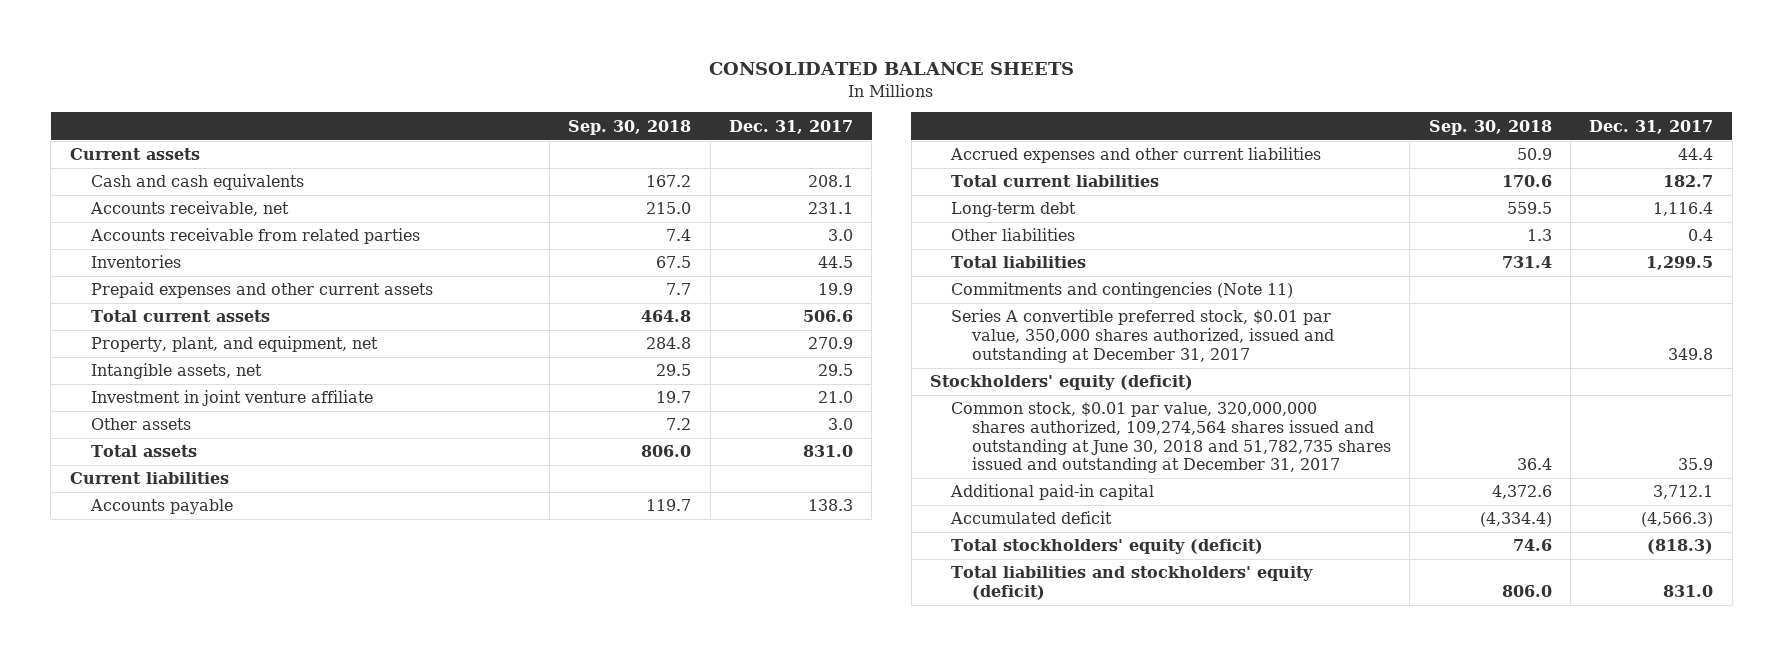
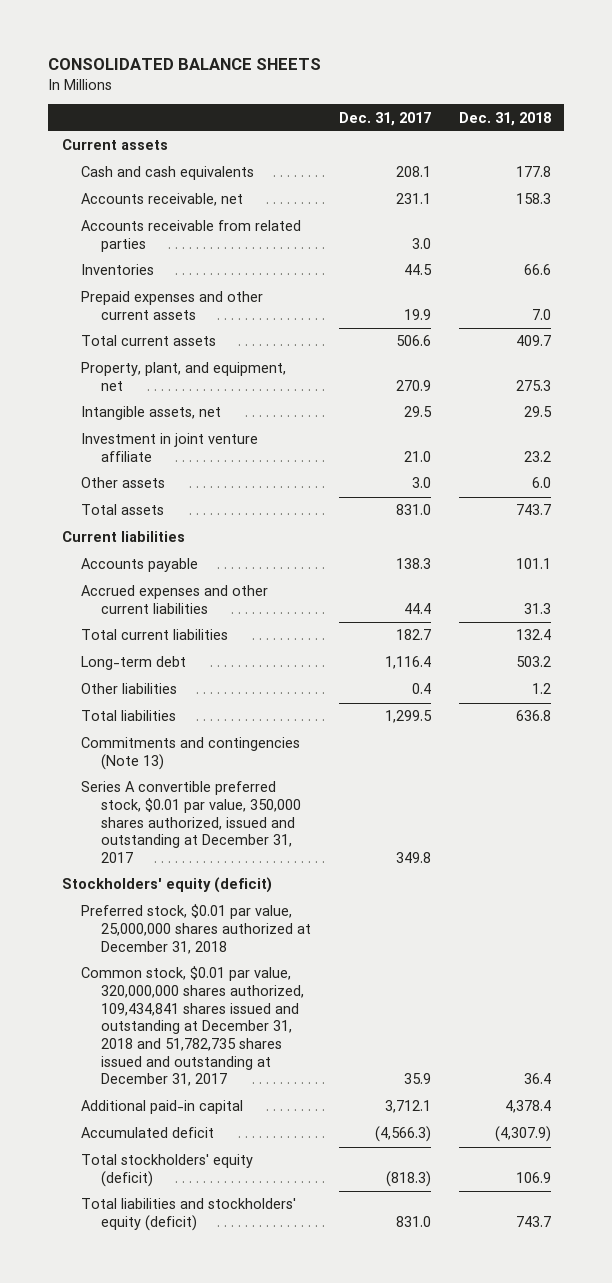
[568,119,692,135] Sep. 30, 2018 -> none
none -> [458,111,551,126] Dec. 31, 2018
[950,282,1293,299] Commitments and contingencies (Note 11) -> [81,737,301,771] Commitments and contingencies (Note 13)
none -> [81,904,311,954] Preferred stock, $0.01 par value, 25,000,000 shares authorized at December 31, 2018
[950,402,1391,474] Common stock, $0.01 par value, 320,000,000 shares authorized, 109,274,564 shares issued and outstanding at June 30, 2018 and 51,782,735 shares issued and outstanding at December 31, 2017 -> [81,966,304,1087] Common stock, $0.01 par value, 320,000,000 shares authorized, 109,434,841 shares issued and outstanding at December 31, 2018 and 51,782,735 shares issued and outstanding at December 31, 2017

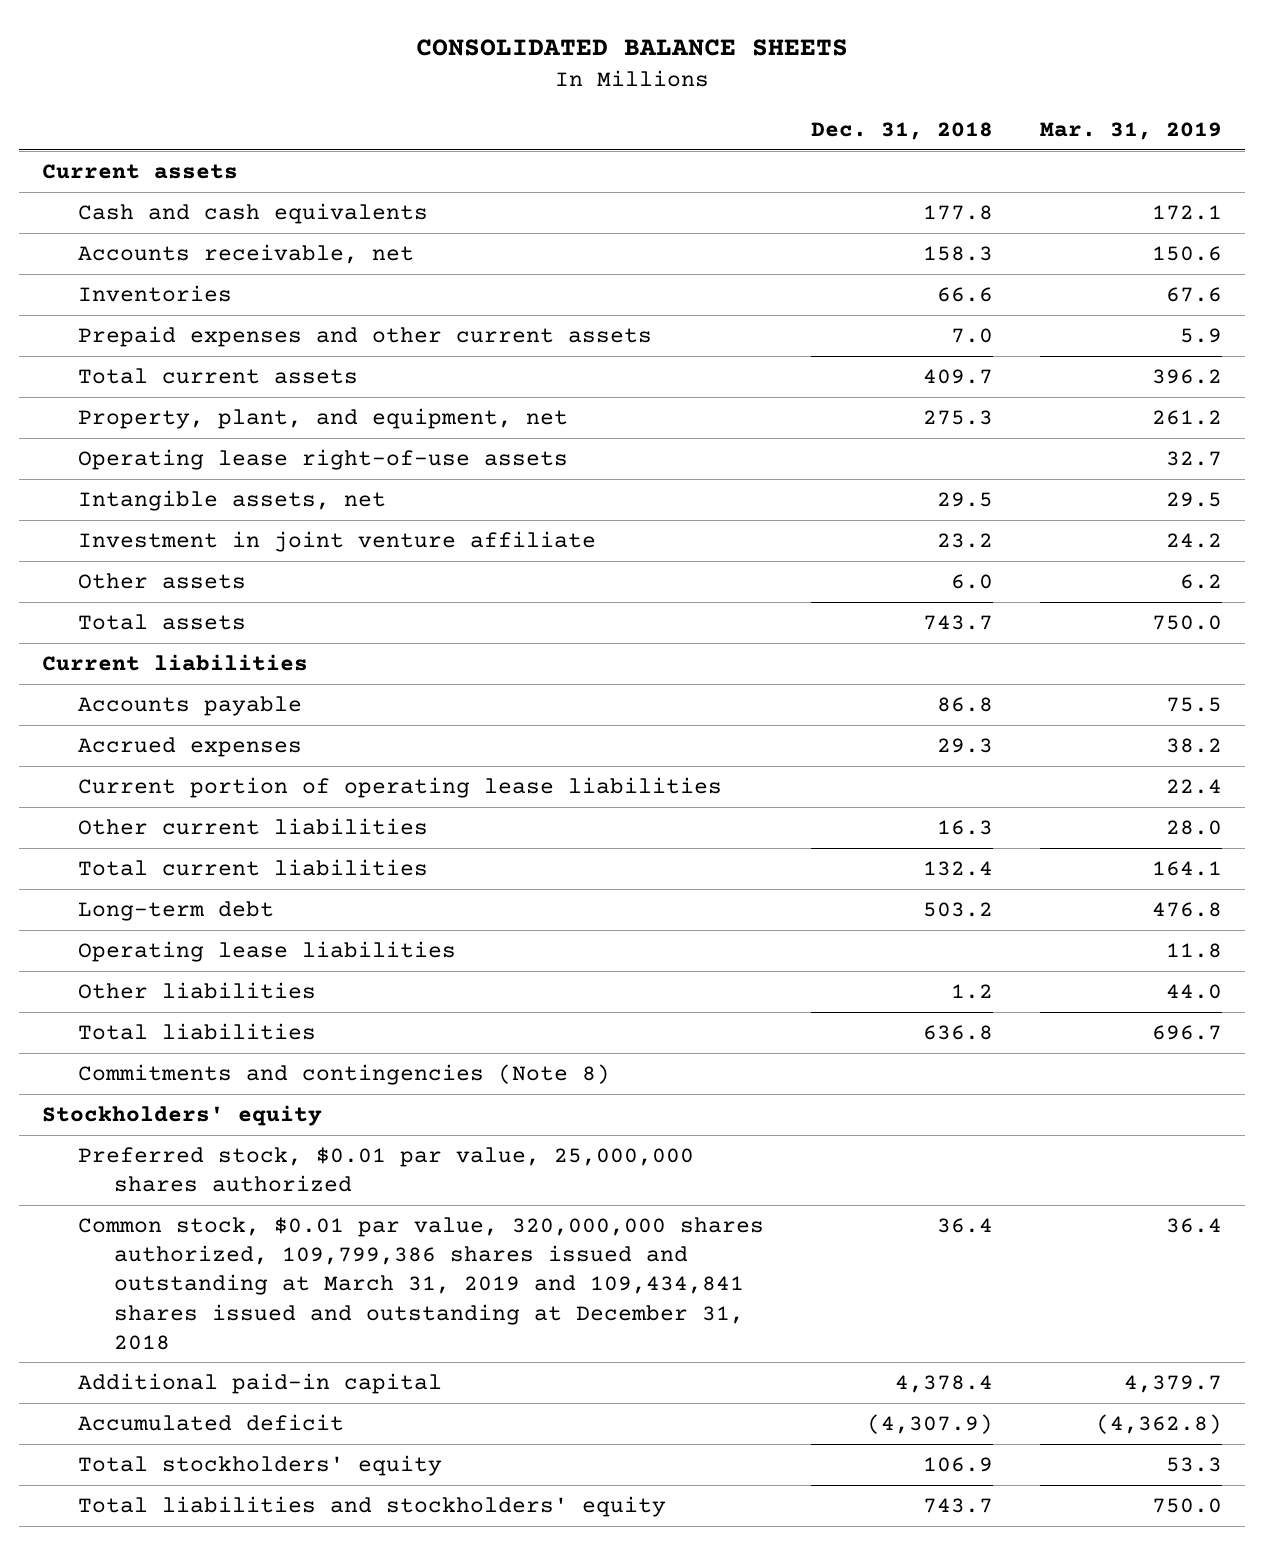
[338,111,431,126] Dec. 31, 2017 -> none
none -> [1039,122,1222,141] Mar. 31, 2019
[81,220,302,253] Accounts receivable from related parties -> none
none -> [78,449,569,471] Operating lease right-of-use assets
[515,558,551,570] 101.1 -> [937,697,994,713] 86.8
[81,585,269,615] Accrued expenses and other current liabilities -> [78,737,303,758] Accrued expenses
[523,603,551,615] 31.3 -> [937,738,994,754] 29.3
none -> [78,777,723,799] Current portion of operating lease liabilities
none -> [78,818,429,836] Other current liabilities
none -> [78,941,457,963] Operating lease liabilities
[81,781,301,864] Series A convertible preferred stock, $0.01 par value, 350,000 shares authorized, issued and outstanding at December 31, 2017 -> none
[81,737,301,771] Commitments and contingencies (Note 13) -> [78,1064,611,1086] Commitments and contingencies (Note 8)
[61,877,272,894] Stockholders' equity (deficit) -> [42,1105,323,1127] Stockholders' equity
[81,904,311,954] Preferred stock, $0.01 par value, 25,000,000 shares authorized at December 31, 2018 -> [78,1147,695,1193] Preferred stock, $0.01 par value, 25,000,000 shares authorized
[81,966,304,1087] Common stock, $0.01 par value, 320,000,000 shares authorized, 109,434,841 shares issued and outstanding at December 31, 2018 and 51,782,735 shares issued and outstanding at December 31, 2017 -> [78,1217,765,1350] Common stock, $0.01 par value, 320,000,000 shares authorized, 109,799,386 shares issued and outstanding at March 31, 2019 and 109,434,841 shares issued and outstanding at December 31, 2018
[81,1154,254,1188] Total stockholders' equity (deficit) -> [78,1455,443,1477] Total stockholders' equity
[81,1198,297,1232] Total liabilities and stockholders' equity (deficit) -> [78,1496,667,1518] Total liabilities and stockholders' equity

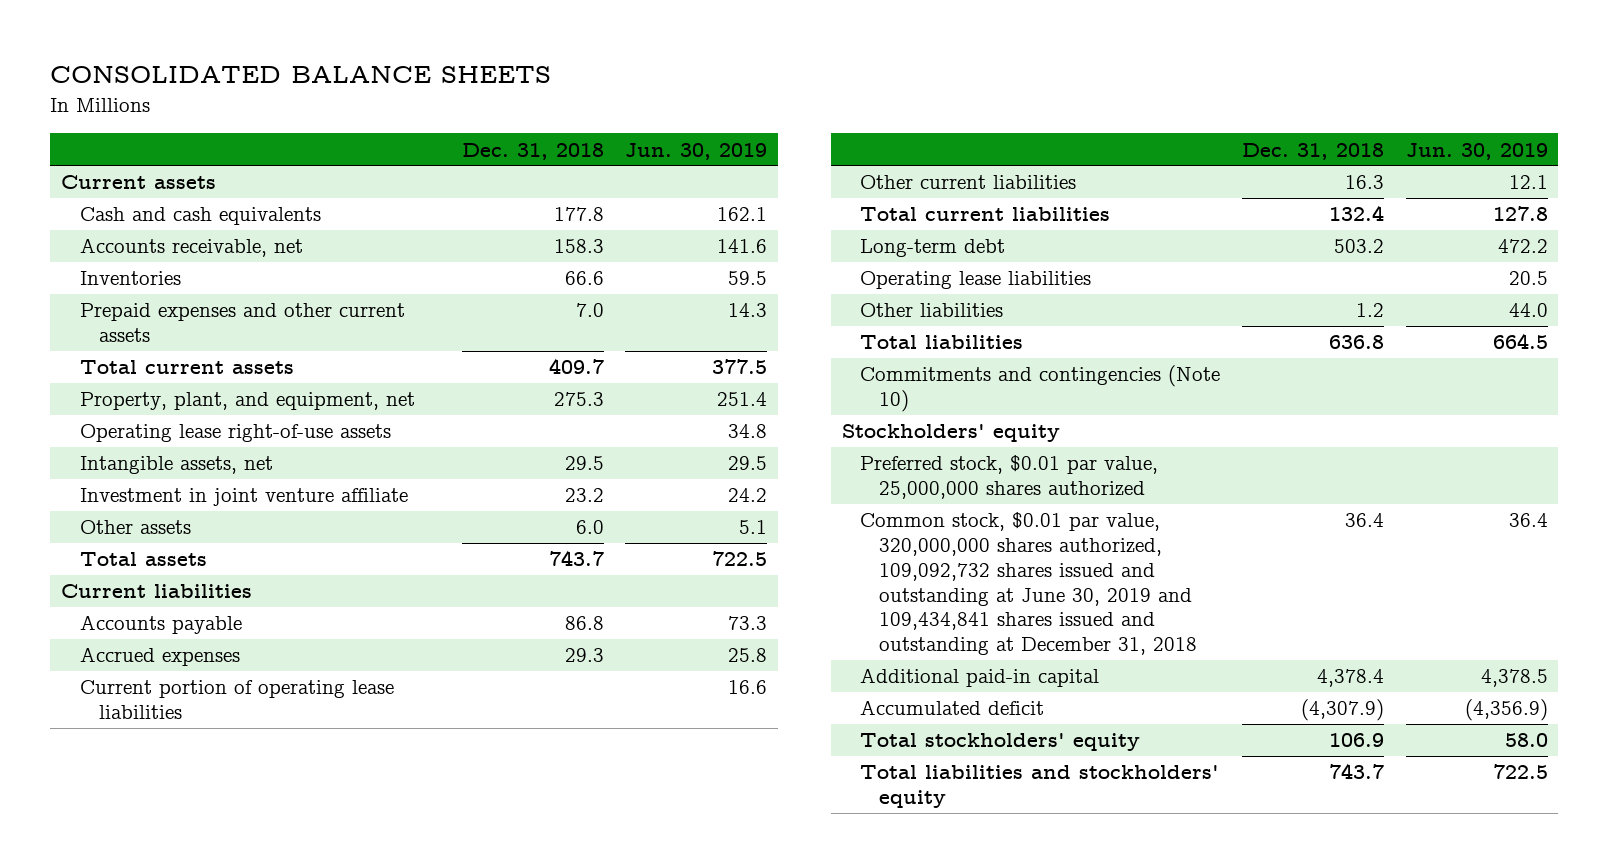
[1039,122,1222,141] Mar. 31, 2019 -> none
none -> [625,142,768,160] Jun. 30, 2019
[78,1064,611,1086] Commitments and contingencies (Note 8) -> [860,365,1221,413] Commitments and contingencies (Note 10)
[78,1217,765,1350] Common stock, $0.01 par value, 320,000,000 shares authorized, 109,799,386 shares issued and outstanding at March 31, 2019 and 109,434,841 shares issued and outstanding at December 31, 2018 -> [860,512,1198,656] Common stock, $0.01 par value, 320,000,000 shares authorized, 109,092,732 shares issued and outstanding at June 30, 2019 and 109,434,841 shares issued and outstanding at December 31, 2018

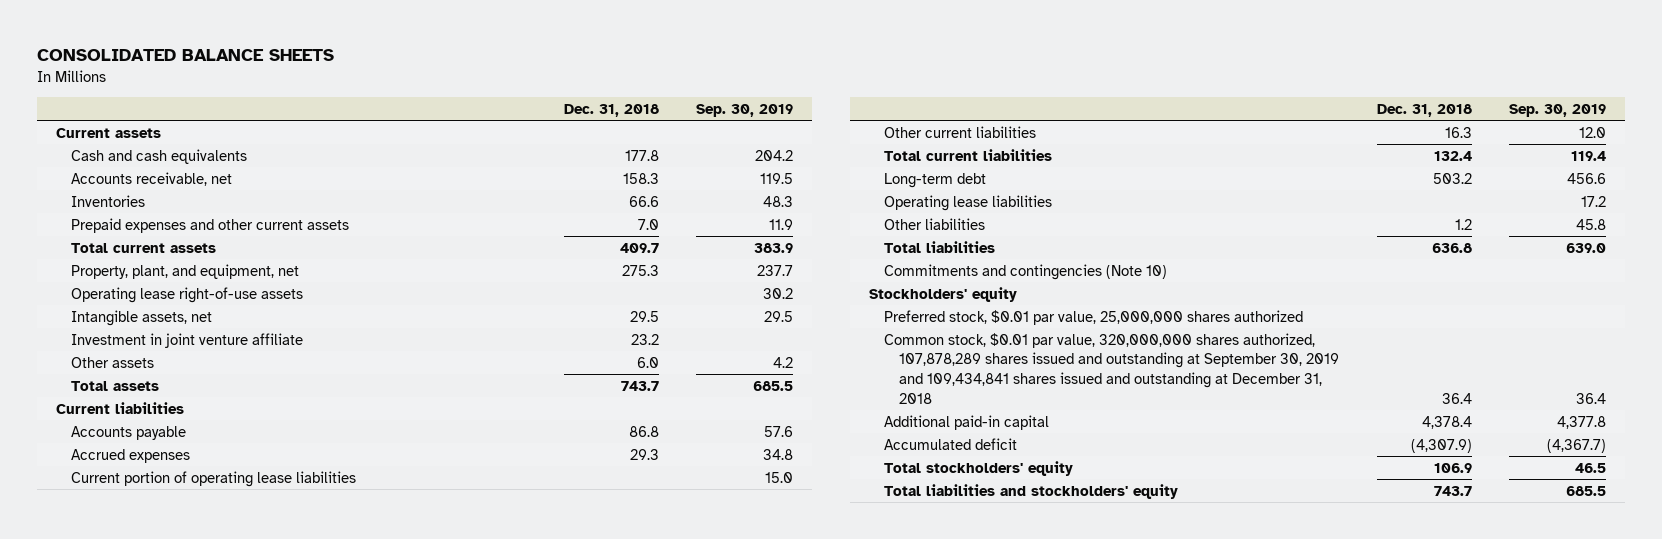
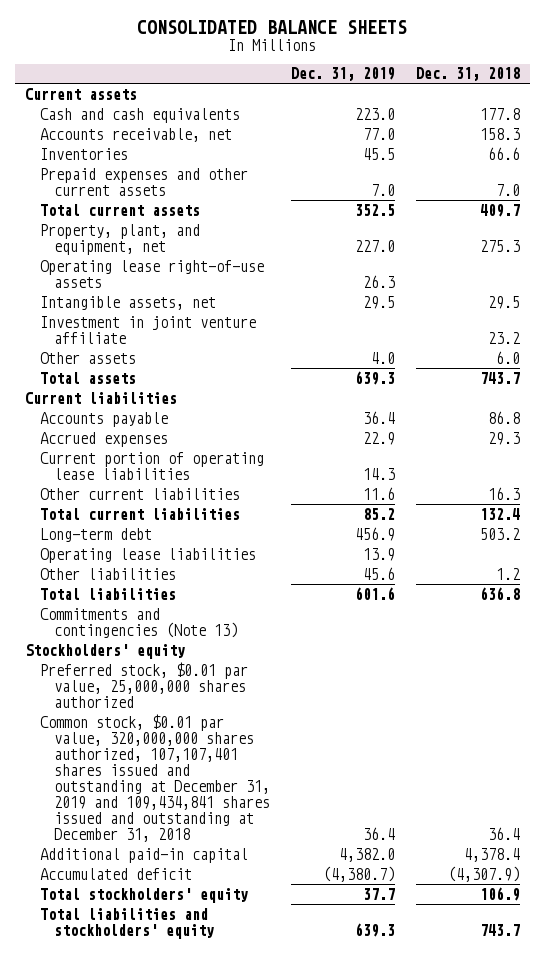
[696,103,794,117] Sep. 30, 2019 -> none
none -> [291,67,396,82] Dec. 31, 2019
[884,263,1168,280] Commitments and contingencies (Note 10) -> [39,607,239,638] Commitments and contingencies (Note 13)
[884,332,1340,404] Common stock, $0.01 par value, 320,000,000 shares authorized, 107,878,289 shares issued and outstanding at September 30, 2019 and 109,434,841 shares issued and outstanding at December 31, 2018 -> [39,713,271,843] Common stock, $0.01 par value, 320,000,000 shares authorized, 107,107,401 shares issued and outstanding at December 31, 2019 and 109,434,841 shares issued and outstanding at December 31, 2018

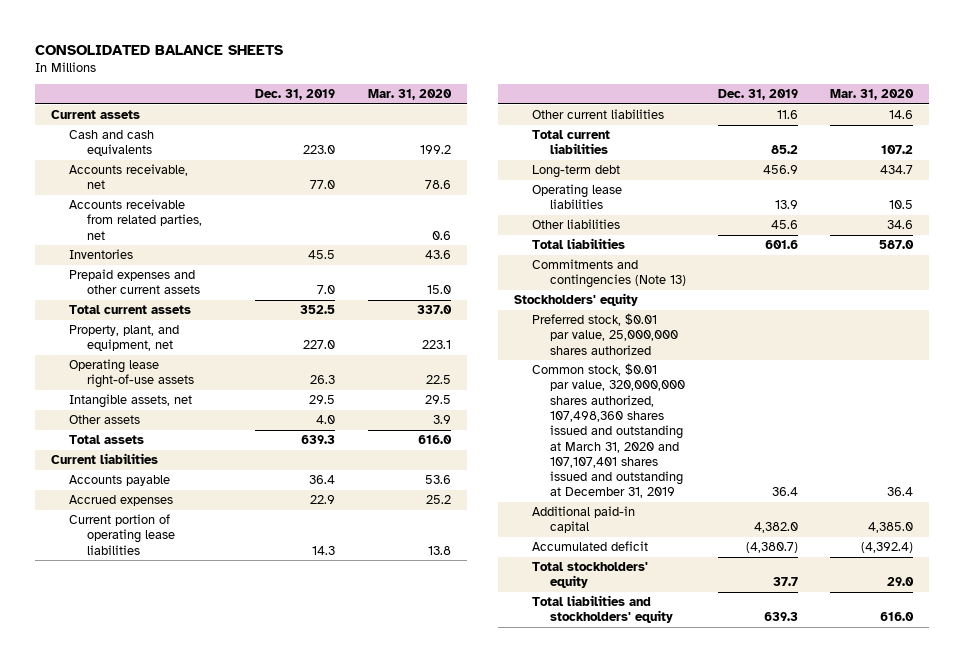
[415,67,520,82] Dec. 31, 2018 -> none
none -> [367,89,452,101] Mar. 31, 2020
none -> [69,199,203,240] Accounts receivable from related parties, net
[39,315,256,344] Investment in joint venture affiliate -> none
[39,713,271,843] Common stock, $0.01 par value, 320,000,000 shares authorized, 107,107,401 shares issued and outstanding at December 31, 2019 and 109,434,841 shares issued and outstanding at December 31, 2018 -> [532,363,685,499] Common stock, $0.01 par value, 320,000,000 shares authorized, 107,498,360 shares issued and outstanding at March 31, 2020 and 107,107,401 shares issued and outstanding at December 31, 2019

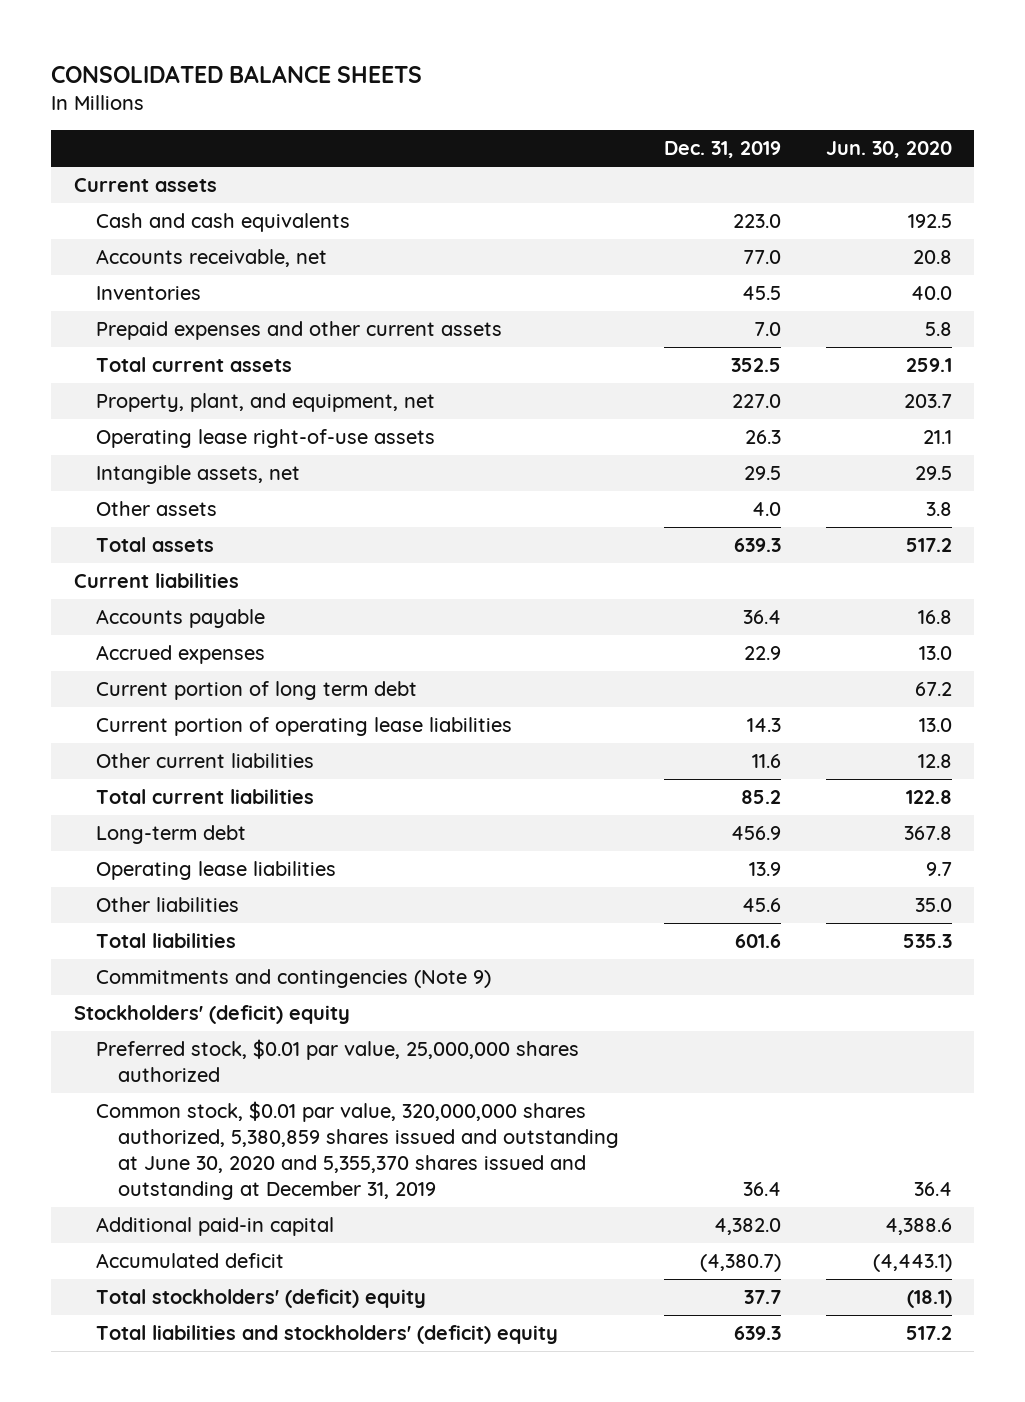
[367,89,452,101] Mar. 31, 2020 -> none
none -> [825,141,952,159] Jun. 30, 2020
[69,199,203,240] Accounts receivable from related parties, net -> none
none -> [95,681,417,701] Current portion of long term debt
[532,259,686,289] Commitments and contingencies (Note 13) -> [95,969,491,989] Commitments and contingencies (Note 9)
[514,293,639,307] Stockholders' equity -> [73,1005,350,1025] Stockholders' (deficit) equity
[532,363,685,499] Common stock, $0.01 par value, 320,000,000 shares authorized, 107,498,360 shares issued and outstanding at March 31, 2020 and 107,107,401 shares issued and outstanding at December 31, 2019 -> [95,1101,619,1201] Common stock, $0.01 par value, 320,000,000 shares authorized, 5,380,859 shares issued and outstanding at June 30, 2020 and 5,355,370 shares issued and outstanding at December 31, 2019
[532,562,649,589] Total stockholders' equity -> [95,1289,426,1309] Total stockholders' (deficit) equity
[532,595,673,624] Total liabilities and stockholders' equity -> [95,1325,558,1345] Total liabilities and stockholders' (deficit) equity

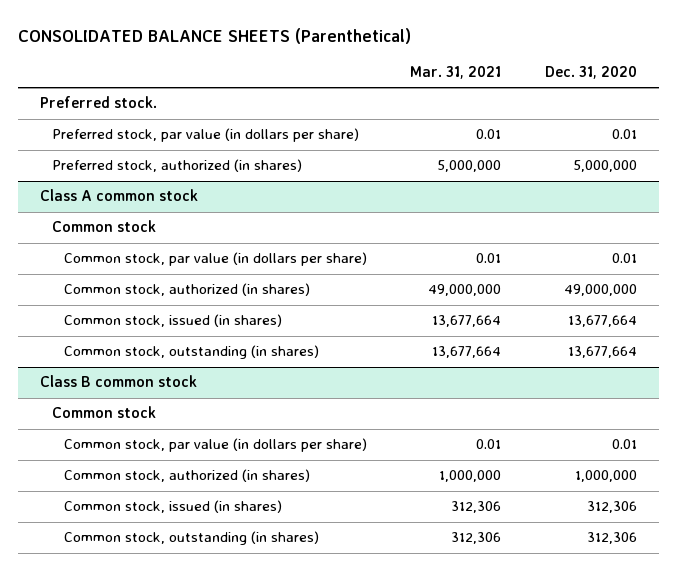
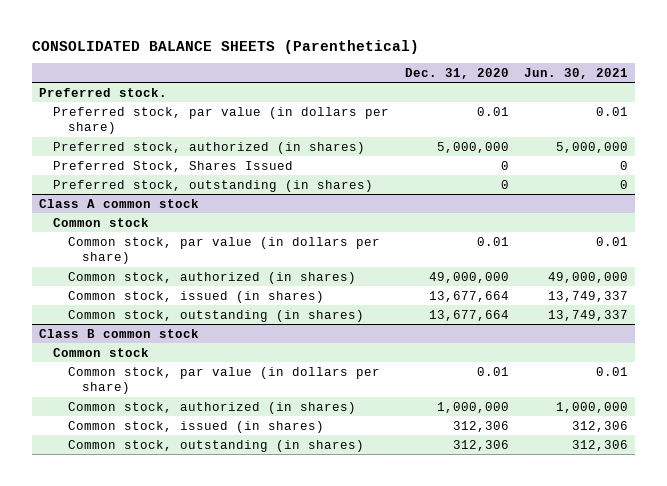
[410,66,502,80] Mar. 31, 2021 -> none
none -> [523,67,628,79] Jun. 30, 2021
none -> [53,160,294,172] Preferred Stock, Shares Issued
none -> [53,179,374,192] Preferred stock, outstanding (in shares)

